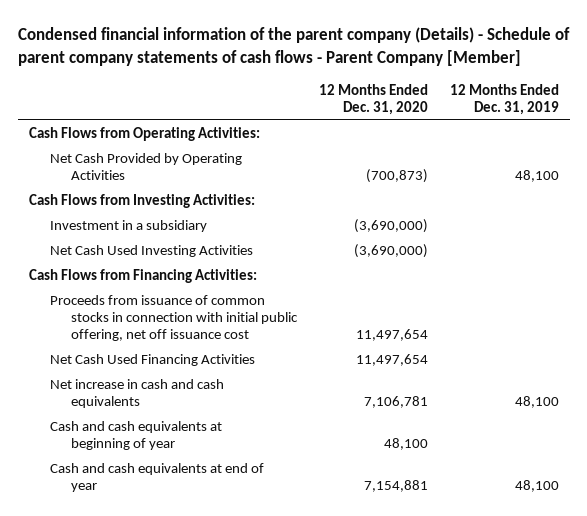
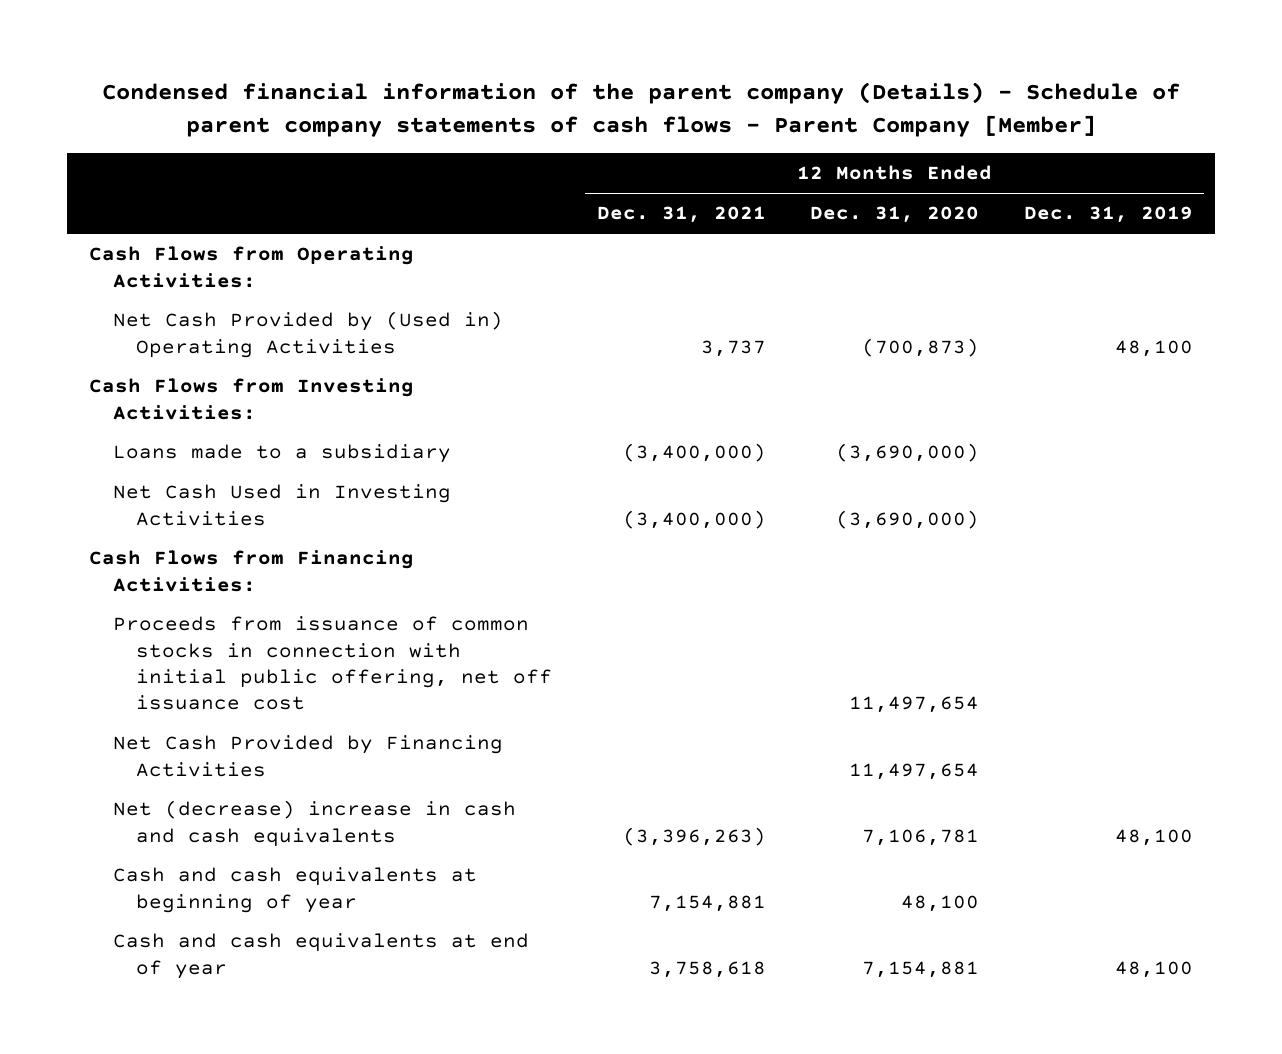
none -> [596,206,766,224] Dec. 31, 2021
[49,153,242,181] Net Cash Provided by Operating Activities -> [112,311,503,358] Net Cash Provided by (Used in) Operating Activities
[49,220,207,233] Investment in a subsidiary -> [112,444,451,464] Loans made to a subsidiary
[49,245,253,258] Net Cash Used Investing Activities -> [112,484,451,526] Net Cash Used in Investing Activities
[49,354,255,367] Net Cash Used Financing Activities -> [112,735,503,777] Net Cash Provided by Financing Activities
[49,379,224,409] Net increase in cash and cash equivalents -> [112,800,516,847] Net (decrease) increase in cash and cash equivalents

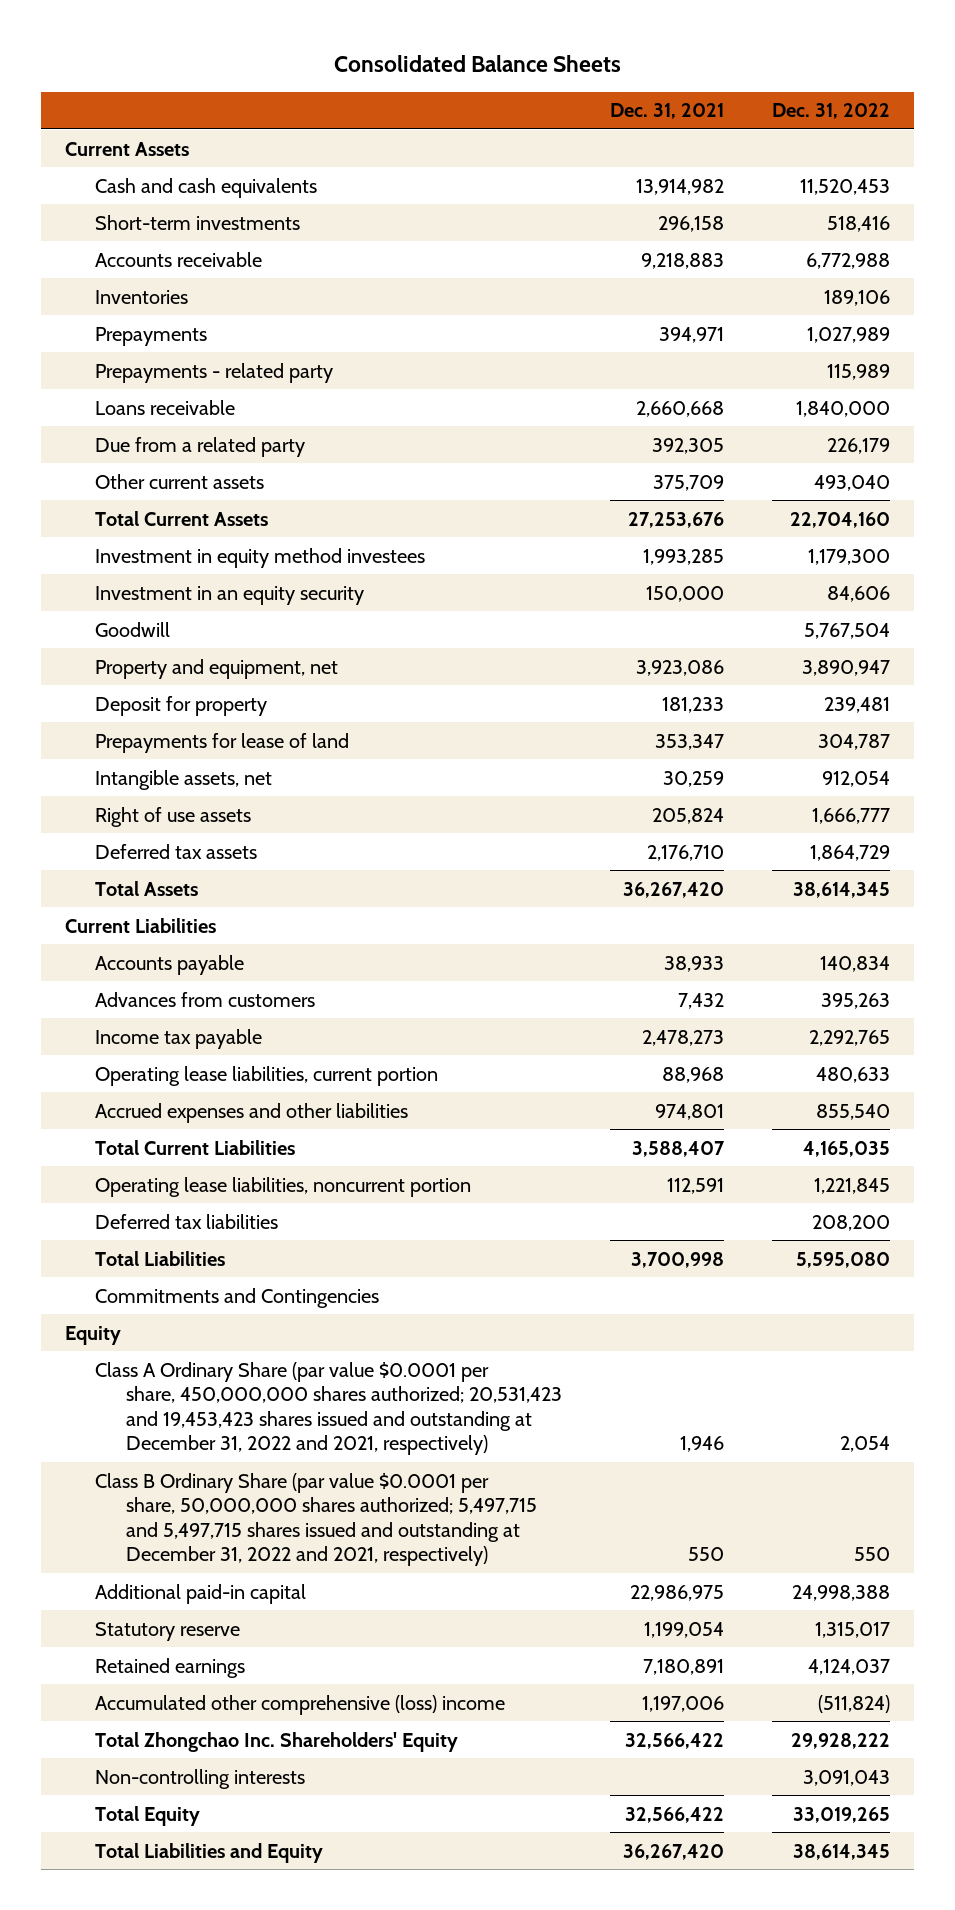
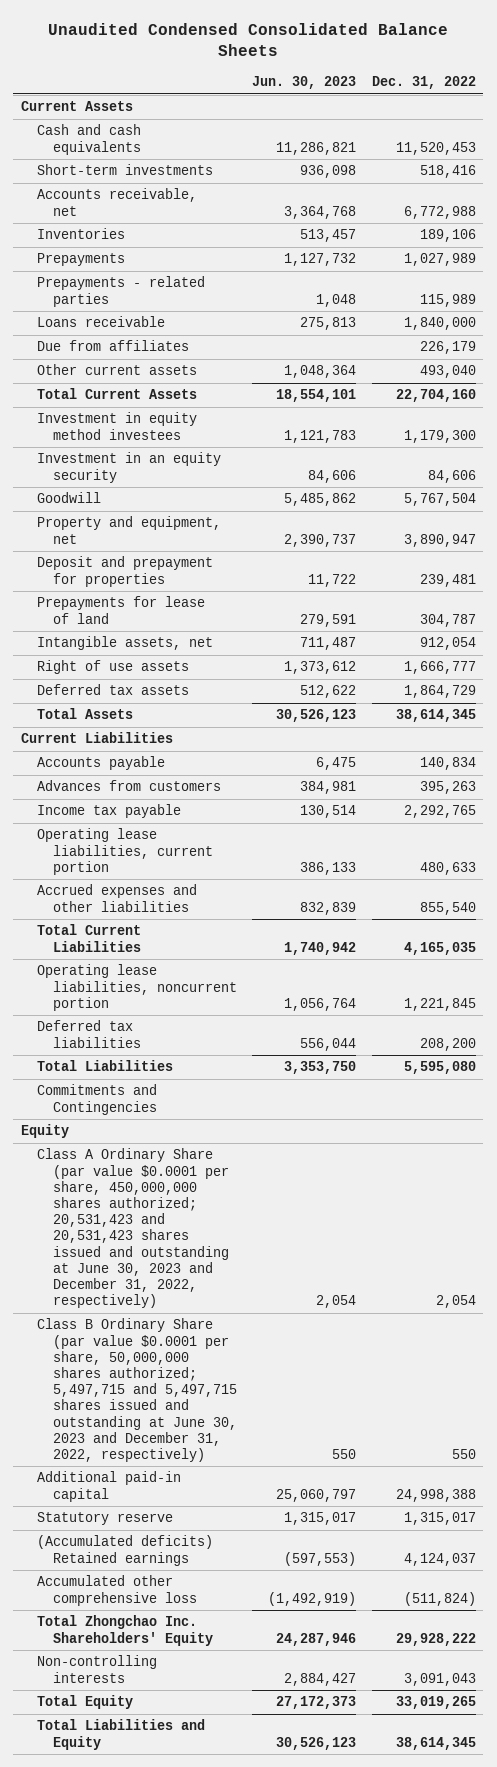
[333,54,621,72] Consolidated Balance Sheets -> [48,22,449,56] Unaudited Condensed Consolidated Balance Sheets
[609,103,724,120] Dec. 31, 2021 -> none
none -> [252,76,357,90] Jun. 30, 2023
[95,251,263,267] Accounts receivable -> [37,188,198,216] Accounts receivable, net
[95,362,334,383] Prepayments - related party -> [37,276,206,307] Prepayments - related parties
[95,436,306,457] Due from a related party -> [37,340,190,352] Due from affiliates
[95,695,268,716] Deposit for property -> [37,556,214,587] Deposit and prepayment for properties
[95,1361,562,1456] Class A Ordinary Share (par value $0.0001 per share, 450,000,000 shares authorized; 20,531,423 and 19,453,423 shares issued and outstanding at December 31, 2022 and 2021, respectively) -> [37,1148,230,1309] Class A Ordinary Share (par value $0.0001 per share, 450,000,000 shares authorized; 20,531,423 and 20,531,423 shares issued and outstanding at June 30, 2023 and December 31, 2022, respectively)
[95,1472,537,1567] Class B Ordinary Share (par value $0.0001 per share, 50,000,000 shares authorized; 5,497,715 and 5,497,715 shares issued and outstanding at December 31, 2022 and 2021, respectively) -> [37,1318,238,1462] Class B Ordinary Share (par value $0.0001 per share, 50,000,000 shares authorized; 5,497,715 and 5,497,715 shares issued and outstanding at June 30, 2023 and December 31, 2022, respectively)
[95,1657,246,1678] Retained earnings -> [37,1535,214,1566] (Accumulated deficits) Retained earnings
[95,1694,506,1715] Accumulated other comprehensive (loss) income -> [37,1575,198,1606] Accumulated other comprehensive loss

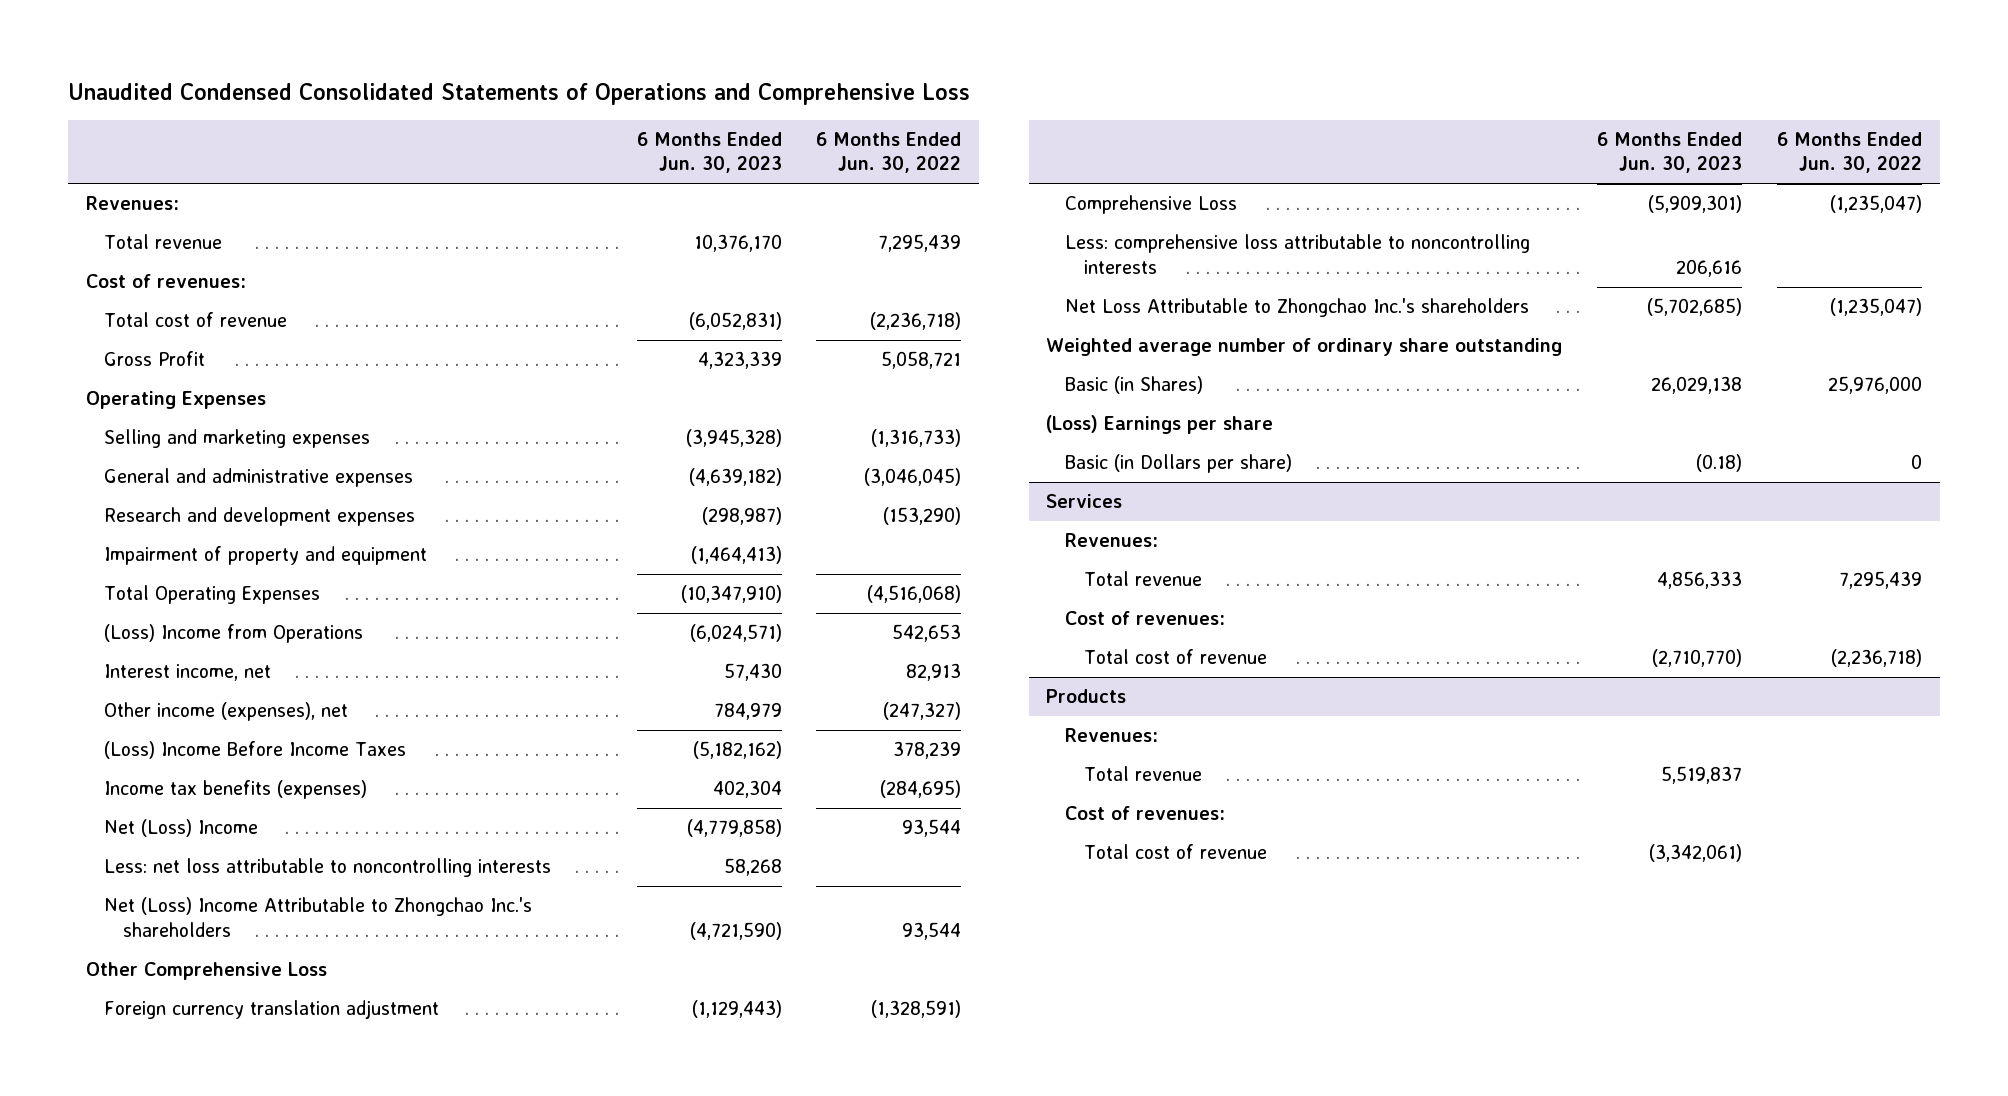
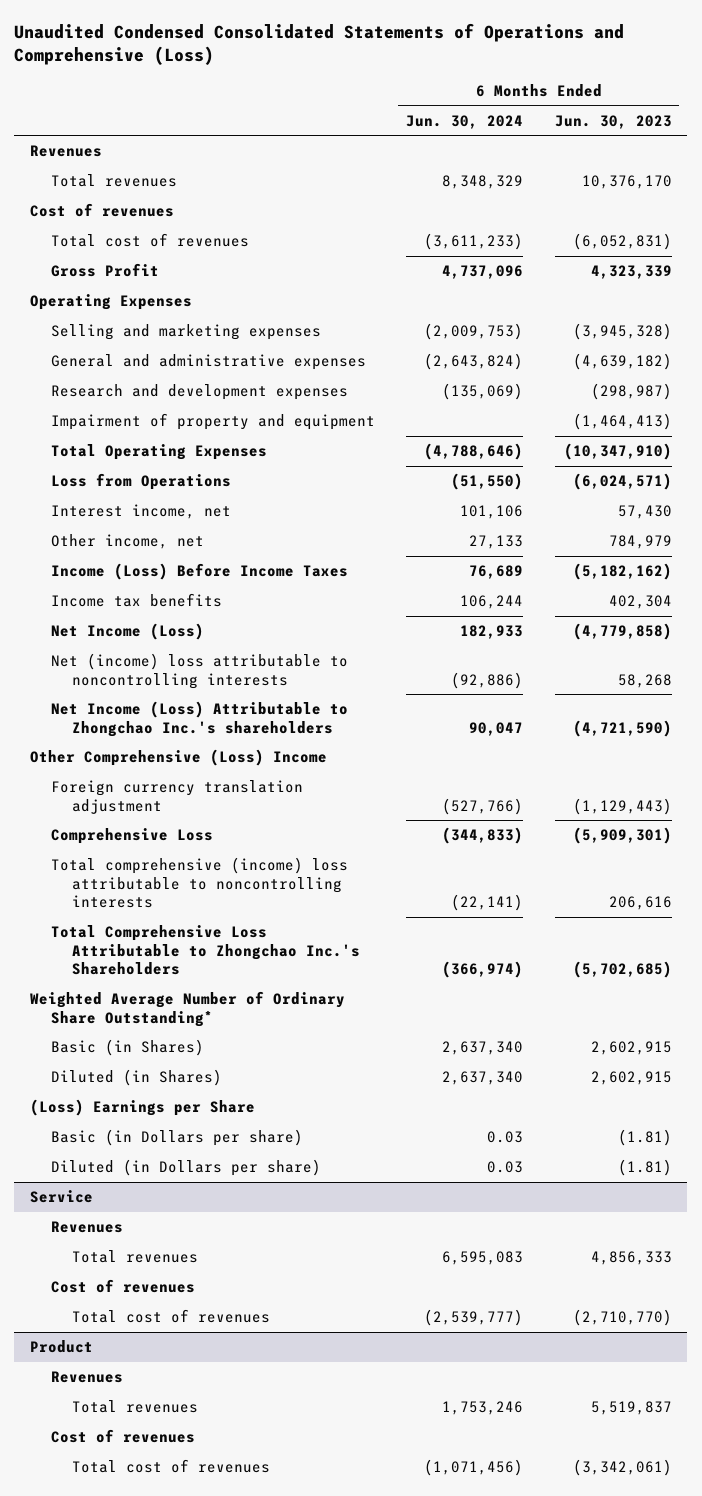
[68,82,971,105] Unaudited Condensed Consolidated Statements of Operations and Comprehensive Loss -> [14,22,625,66] Unaudited Condensed Consolidated Statements of Operations and Comprehensive (Loss)
[816,132,962,174] 6 Months Ended Jun. 30, 2022 -> none
none -> [406,114,524,129] Jun. 30, 2024
[85,196,179,211] Revenues: -> [30,145,103,158] Revenues
[104,234,223,250] Total revenue -> [51,174,178,188] Total revenues
[85,274,246,289] Cost of revenues: -> [30,203,175,218] Cost of revenues
[104,312,288,328] Total cost of revenue -> [51,233,250,248] Total cost of revenues
[104,624,364,644] (Loss) Income from Operations -> [51,473,232,491] Loss from Operations
[104,702,349,722] Other income (expenses), net -> [51,534,205,550] Other income, net
[104,741,407,760] (Loss) Income Before Income Taxes -> [51,563,349,581] Income (Loss) Before Income Taxes
[104,780,368,800] Income tax benefits (expenses) -> [51,593,223,608] Income tax benefits
[104,819,259,838] Net (Loss) Income -> [51,623,205,641] Net Income (Loss)
[104,858,552,878] Less: net loss attributable to noncontrolling interests -> [51,653,349,689] Net (income) loss attributable to noncontrolling interests
[104,897,533,937] Net (Loss) Income Attributable to Zhongchao Inc.'s shareholders -> [51,701,349,737] Net Income (Loss) Attributable to Zhongchao Inc.'s shareholders
[85,962,327,981] Other Comprehensive Loss -> [30,749,328,767] Other Comprehensive (Loss) Income
[1065,234,1531,274] Less: comprehensive loss attributable to noncontrolling interests -> [51,857,349,909] Total comprehensive (income) loss attributable to noncontrolling interests
[1065,298,1530,318] Net Loss Attributable to Zhongchao Inc.'s shareholders -> [51,925,360,976] Total Comprehensive Loss Attributable to Zhongchao Inc.'s Shareholders
[1046,338,1563,357] Weighted average number of ordinary share outstanding -> [30,991,346,1027] Weighted Average Number of Ordinary Share Outstanding*
[1651,376,1743,395] 26,029,138 -> [590,1041,672,1056] 2,602,915
none -> [51,1069,223,1087] Diluted (in Shares)
[1046,415,1274,435] (Loss) Earnings per share -> [30,1099,256,1117] (Loss) Earnings per Share
[1696,454,1743,473] (0.18) -> [617,1129,672,1147] (1.81)
none -> [51,1159,322,1177] Diluted (in Dollars per share)
[1046,494,1123,509] Services -> [30,1190,94,1204] Service
[1065,533,1159,548] Revenues: -> [51,1221,124,1234] Revenues
[1083,571,1202,587] Total revenue -> [71,1250,198,1264] Total revenues
[1065,611,1226,626] Cost of revenues: -> [51,1279,196,1294] Cost of revenues
[1083,649,1267,665] Total cost of revenue -> [71,1309,270,1324] Total cost of revenues
[1046,689,1127,704] Products -> [30,1340,94,1354] Product
[1065,728,1159,743] Revenues: -> [51,1371,124,1384] Revenues
[1083,766,1202,782] Total revenue -> [71,1400,198,1414] Total revenues
[1065,806,1226,821] Cost of revenues: -> [51,1429,196,1444] Cost of revenues
[1083,844,1267,860] Total cost of revenue -> [71,1459,270,1474] Total cost of revenues

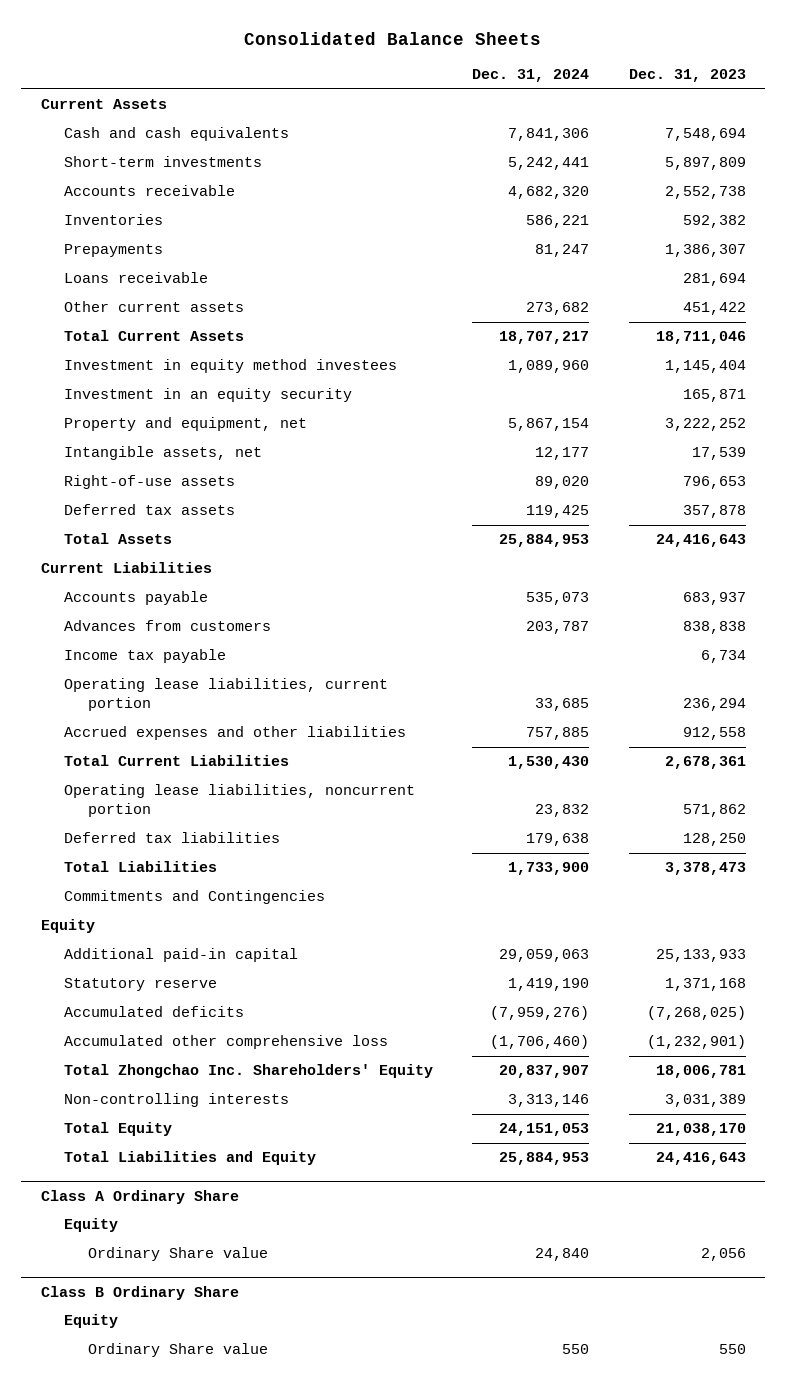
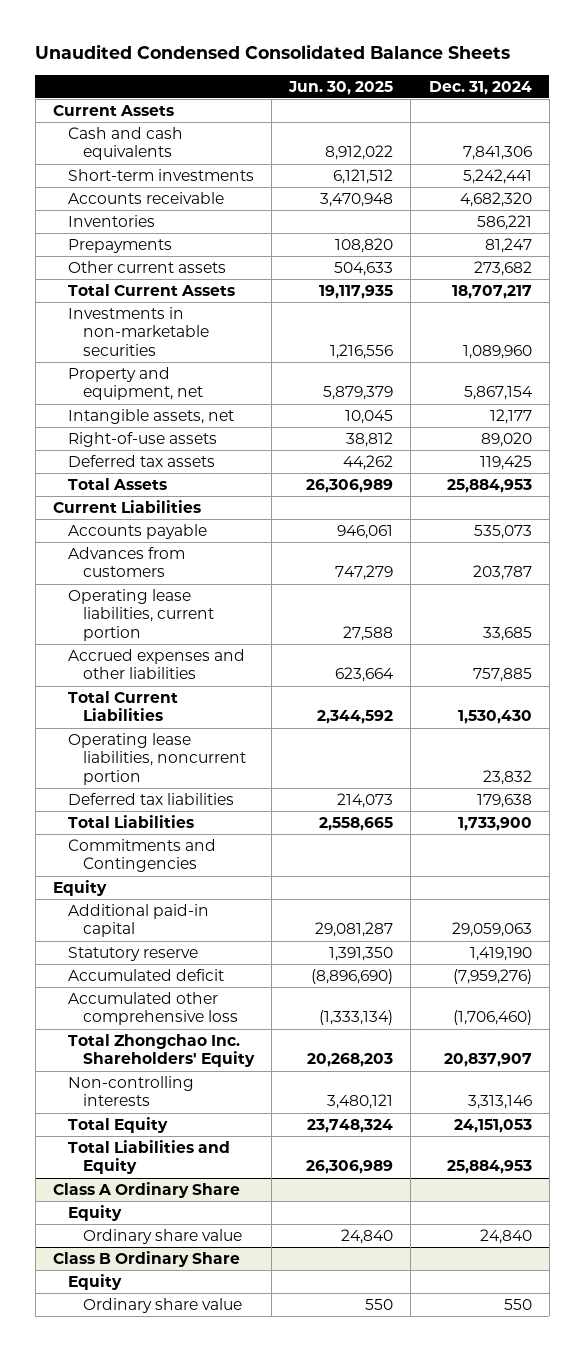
[244,31,542,45] Consolidated Balance Sheets -> [35,44,511,60] Unaudited Condensed Consolidated Balance Sheets
[628,69,746,83] Dec. 31, 2023 -> none
none -> [288,80,394,95] Jun. 30, 2025
[64,272,209,284] Loans receivable -> none
[64,388,353,403] Investment in an equity security -> none
[64,359,398,374] Investment in equity method investees -> [67,306,209,356] Investments in non-marketable securities
[64,649,227,664] Income tax payable -> none
[64,1006,245,1018] Accumulated deficits -> [67,968,224,981] Accumulated deficit
[87,1247,268,1262] Ordinary Share value -> [82,1228,242,1244] Ordinary share value
[87,1343,268,1358] Ordinary Share value -> [82,1297,242,1313] Ordinary share value

